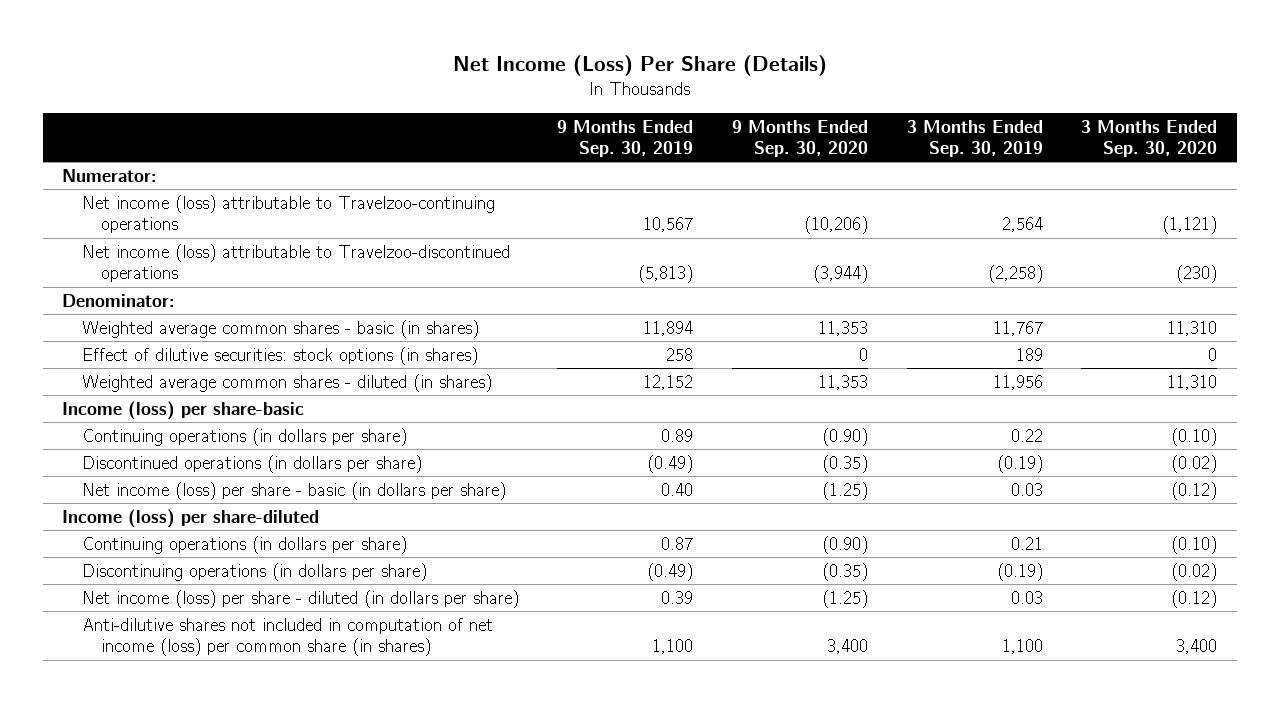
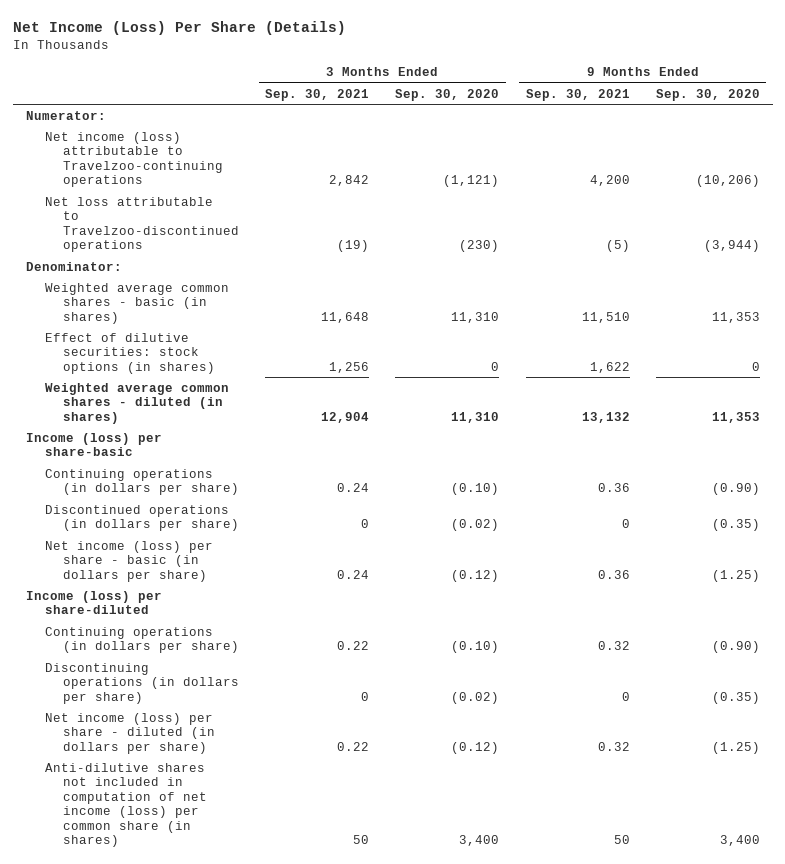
[557,119,694,157] 9 Months Ended Sep. 30, 2019 -> none
[906,119,1043,157] 3 Months Ended Sep. 30, 2019 -> none
none -> [265,88,370,101] Sep. 30, 2021
none -> [525,88,630,101] Sep. 30, 2021
[81,243,510,283] Net income (loss) attributable to Travelzoo-discontinued operations -> [44,196,240,253] Net loss attributable to Travelzoo-discontinued operations

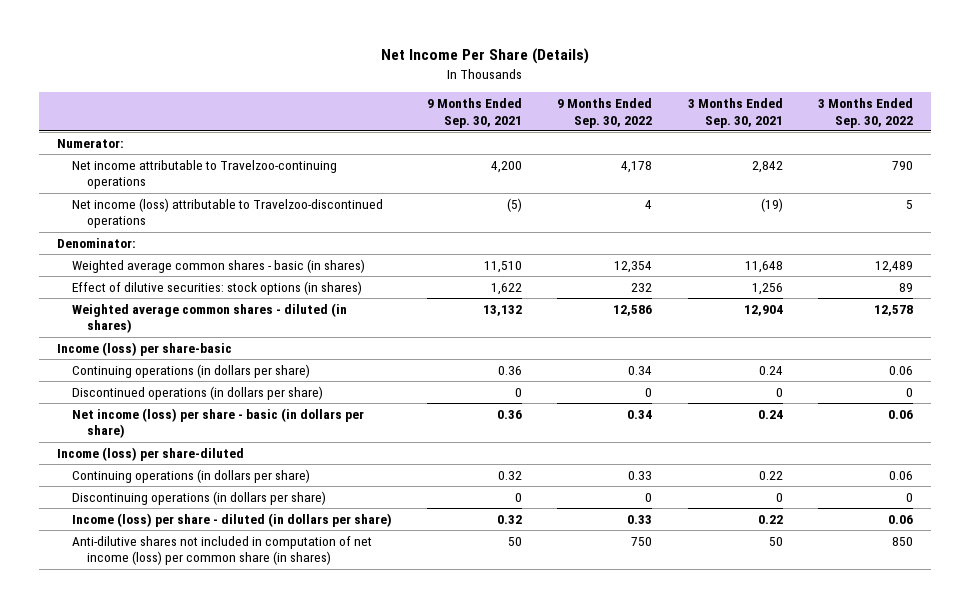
[12,21,346,36] Net Income (Loss) Per Share (Details) -> [380,48,589,65] Net Income Per Share (Details)
[395,88,500,101] Sep. 30, 2020 -> none
[655,88,760,101] Sep. 30, 2020 -> none
none -> [557,98,653,128] 9 Months Ended Sep. 30, 2022
none -> [817,98,913,128] 3 Months Ended Sep. 30, 2022
[44,131,224,188] Net income (loss) attributable to Travelzoo-continuing operations -> [71,159,337,190] Net income attributable to Travelzoo-continuing operations
[44,196,240,253] Net loss attributable to Travelzoo-discontinued operations -> [71,197,383,229] Net income (loss) attributable to Travelzoo-discontinued operations
[44,712,216,754] Net income (loss) per share - diluted (in dollars per share) -> [71,512,392,527] Income (loss) per share - diluted (in dollars per share)

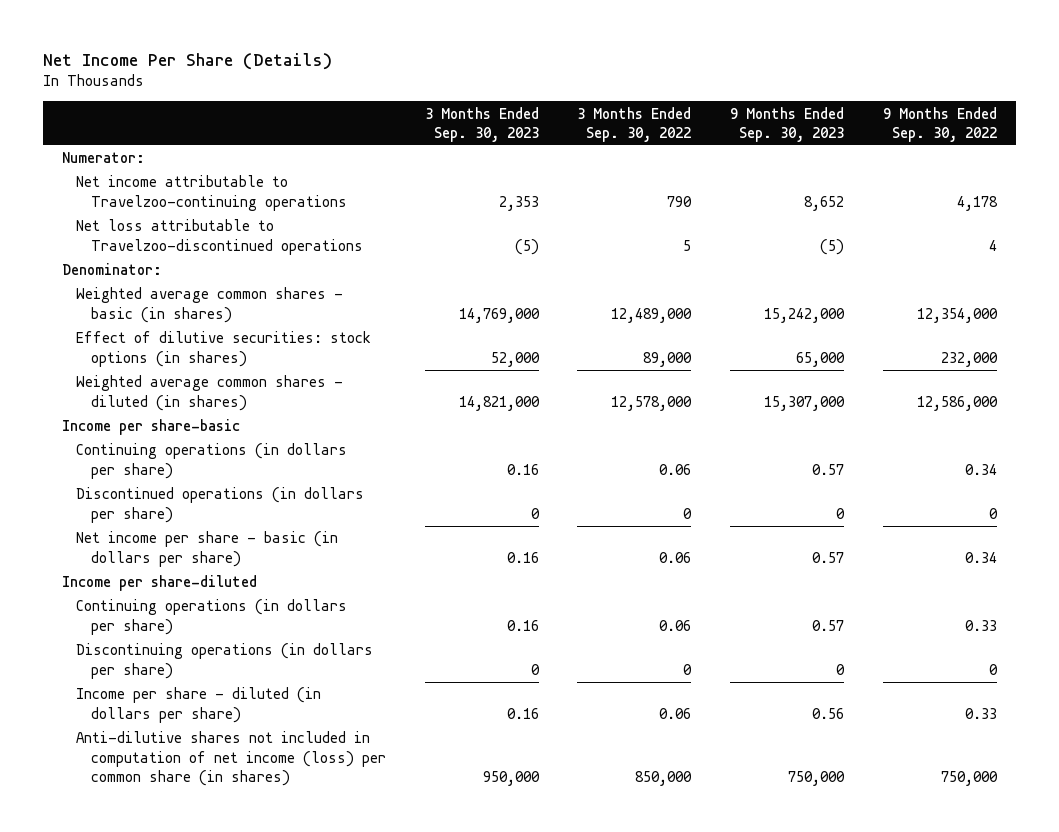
[427,98,523,128] 9 Months Ended Sep. 30, 2021 -> none
[687,98,783,128] 3 Months Ended Sep. 30, 2021 -> none
none -> [424,106,539,143] 3 Months Ended Sep. 30, 2023
none -> [730,106,845,143] 9 Months Ended Sep. 30, 2023
[71,197,383,229] Net income (loss) attributable to Travelzoo-discontinued operations -> [76,219,363,255] Net loss attributable to Travelzoo-discontinued operations
[614,260,653,273] 12,354 -> [916,307,998,323] 12,354,000
[874,260,913,273] 12,489 -> [611,307,693,323] 12,489,000
[631,282,653,292] 232 -> [940,351,998,367] 232,000
[898,282,913,292] 89 -> [643,351,693,367] 89,000
[613,304,653,316] 12,586 -> [916,395,998,411] 12,586,000
[873,304,913,316] 12,578 -> [611,395,693,411] 12,578,000
[56,341,232,356] Income (loss) per share-basic -> [62,419,241,436] Income per share-basic
[71,407,364,439] Net income (loss) per share - basic (in dollars per share) -> [76,531,339,567] Net income per share - basic (in dollars per share)
[56,446,244,461] Income (loss) per share-diluted -> [62,575,258,592] Income per share-diluted
[71,512,392,527] Income (loss) per share - diluted (in dollars per share) -> [76,687,322,723] Income per share - diluted (in dollars per share)
[631,536,653,546] 750 -> [940,771,998,787] 750,000
[891,536,913,546] 850 -> [635,771,693,787] 850,000

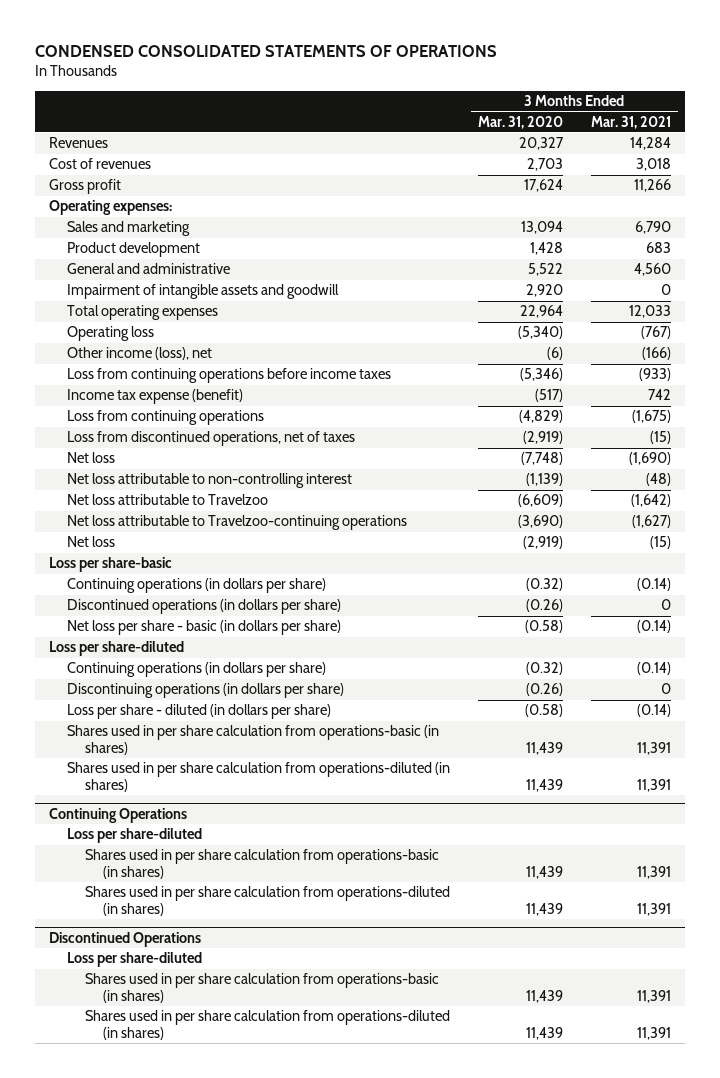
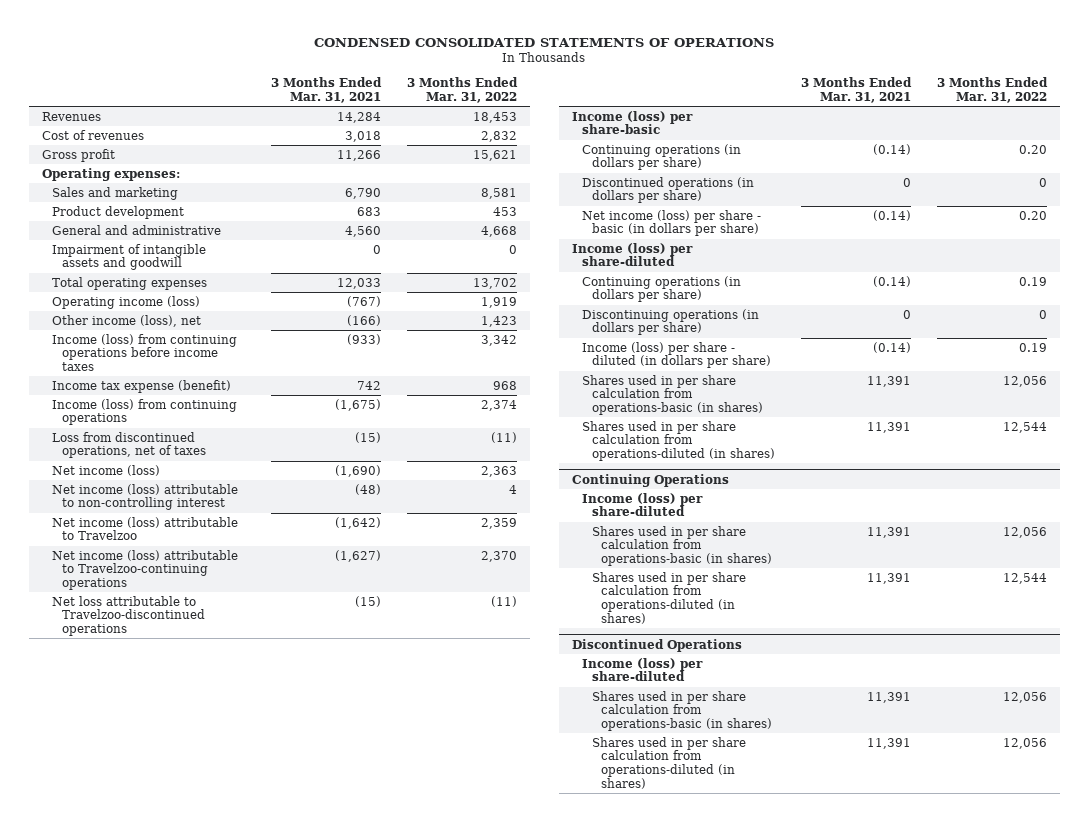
[477,115,563,129] Mar. 31, 2020 -> none
none -> [407,77,519,103] 3 Months Ended Mar. 31, 2022
[66,326,154,342] Operating loss -> [52,295,201,309] Operating income (loss)
[66,368,391,384] Loss from continuing operations before income taxes -> [52,333,238,371] Income (loss) from continuing operations before income taxes
[66,410,264,426] Loss from continuing operations -> [52,398,238,426] Income (loss) from continuing operations
[66,452,115,464] Net loss -> [52,464,161,476] Net income (loss)
[66,473,352,489] Net loss attributable to non-controlling interest -> [52,483,239,511] Net income (loss) attributable to non-controlling interest
[66,494,268,506] Net loss attributable to Travelzoo -> [52,516,239,541] Net income (loss) attributable to Travelzoo
[66,515,407,531] Net loss attributable to Travelzoo-continuing operations -> [52,549,239,590] Net income (loss) attributable to Travelzoo-continuing operations
[66,536,115,548] Net loss -> [52,595,205,636] Net loss attributable to Travelzoo-discontinued operations
[48,557,172,573] Loss per share-basic -> [571,110,693,135] Income (loss) per share-basic
[66,620,341,636] Net loss per share - basic (in dollars per share) -> [581,209,761,237] Net income (loss) per share - basic (in dollars per share)
[48,641,184,657] Loss per share-diluted -> [571,242,693,267] Income (loss) per share-diluted
[66,704,331,720] Loss per share - diluted (in dollars per share) -> [581,341,771,369] Income (loss) per share - diluted (in dollars per share)
[66,828,202,844] Loss per share-diluted -> [581,492,703,517] Income (loss) per share-diluted
[66,952,202,968] Loss per share-diluted -> [581,657,703,682] Income (loss) per share-diluted

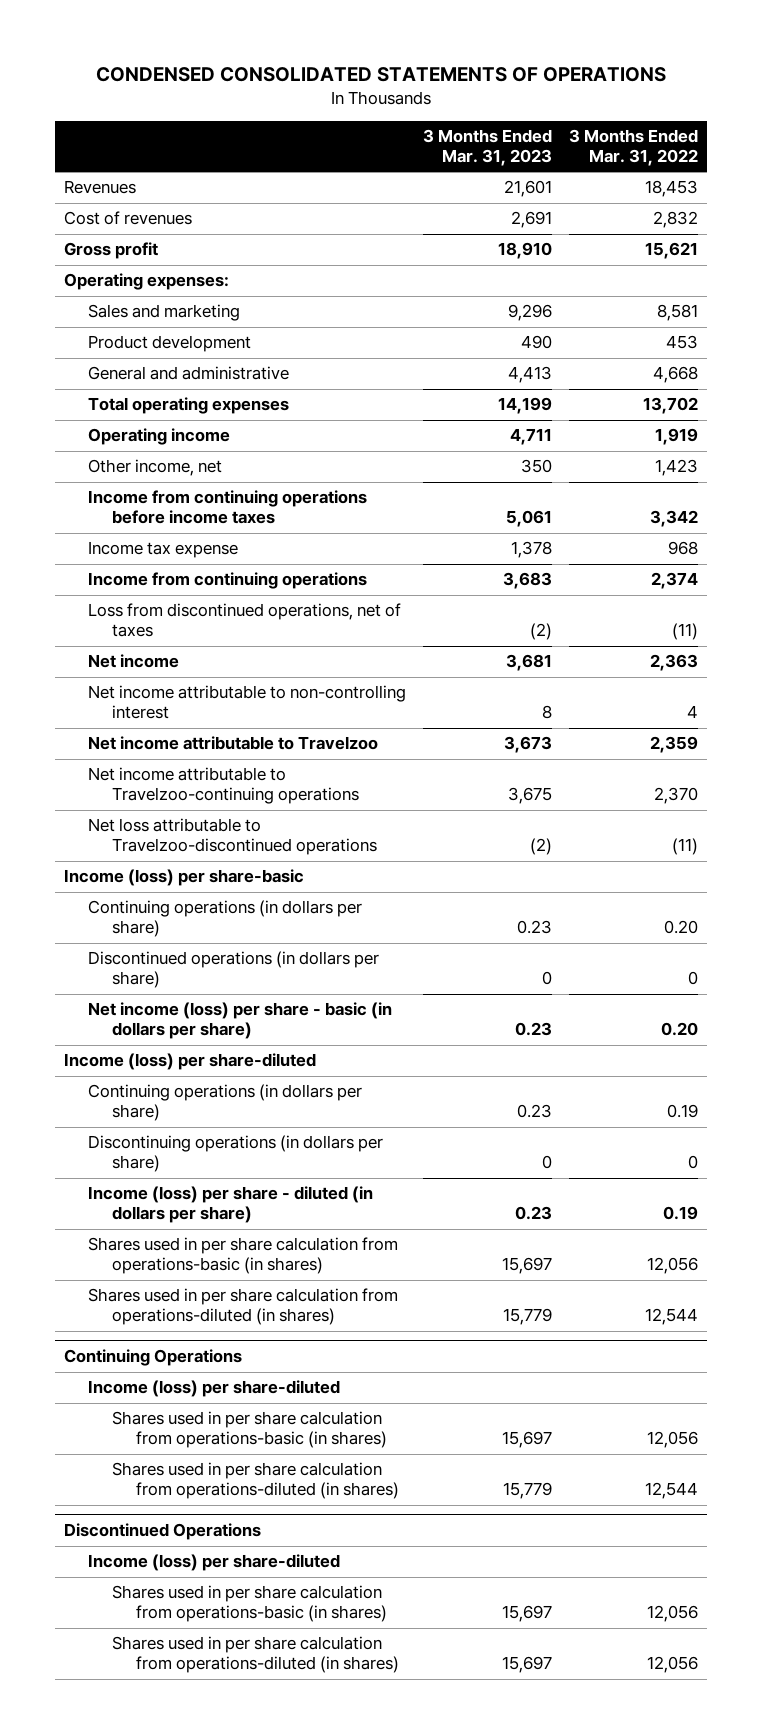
[271,77,383,103] 3 Months Ended Mar. 31, 2021 -> none
none -> [423,129,553,166] 3 Months Ended Mar. 31, 2023
[52,243,207,271] Impairment of intangible assets and goodwill -> none
[52,295,201,309] Operating income (loss) -> [87,428,230,446] Operating income
[52,314,202,327] Other income (loss), net -> [87,459,222,477] Other income, net
[52,333,238,371] Income (loss) from continuing operations before income taxes -> [87,490,367,525] Income from continuing operations before income taxes
[52,379,232,393] Income tax expense (benefit) -> [87,541,238,559] Income tax expense
[52,398,238,426] Income (loss) from continuing operations -> [87,572,367,590] Income from continuing operations
[52,464,161,476] Net income (loss) -> [87,654,179,669] Net income
[52,483,239,511] Net income (loss) attributable to non-controlling interest -> [87,685,406,720] Net income attributable to non-controlling interest
[52,516,239,541] Net income (loss) attributable to Travelzoo -> [87,736,378,751] Net income attributable to Travelzoo
[52,549,239,590] Net income (loss) attributable to Travelzoo-continuing operations -> [87,767,360,805] Net income attributable to Travelzoo-continuing operations

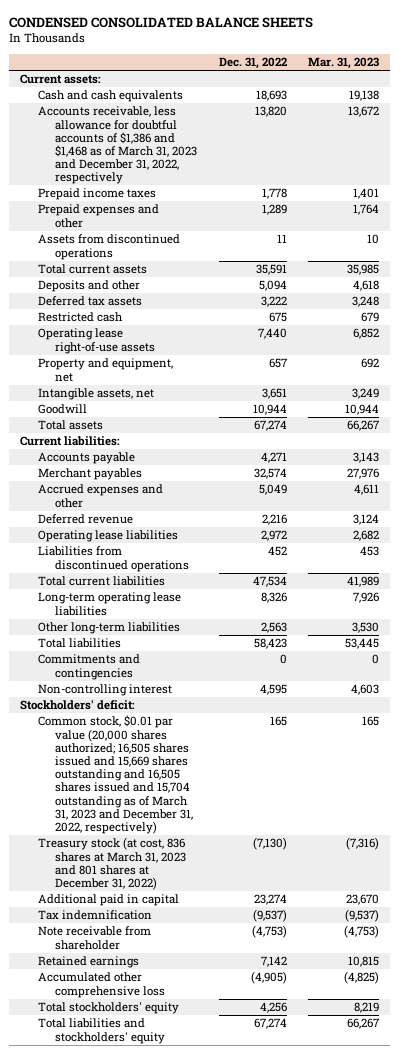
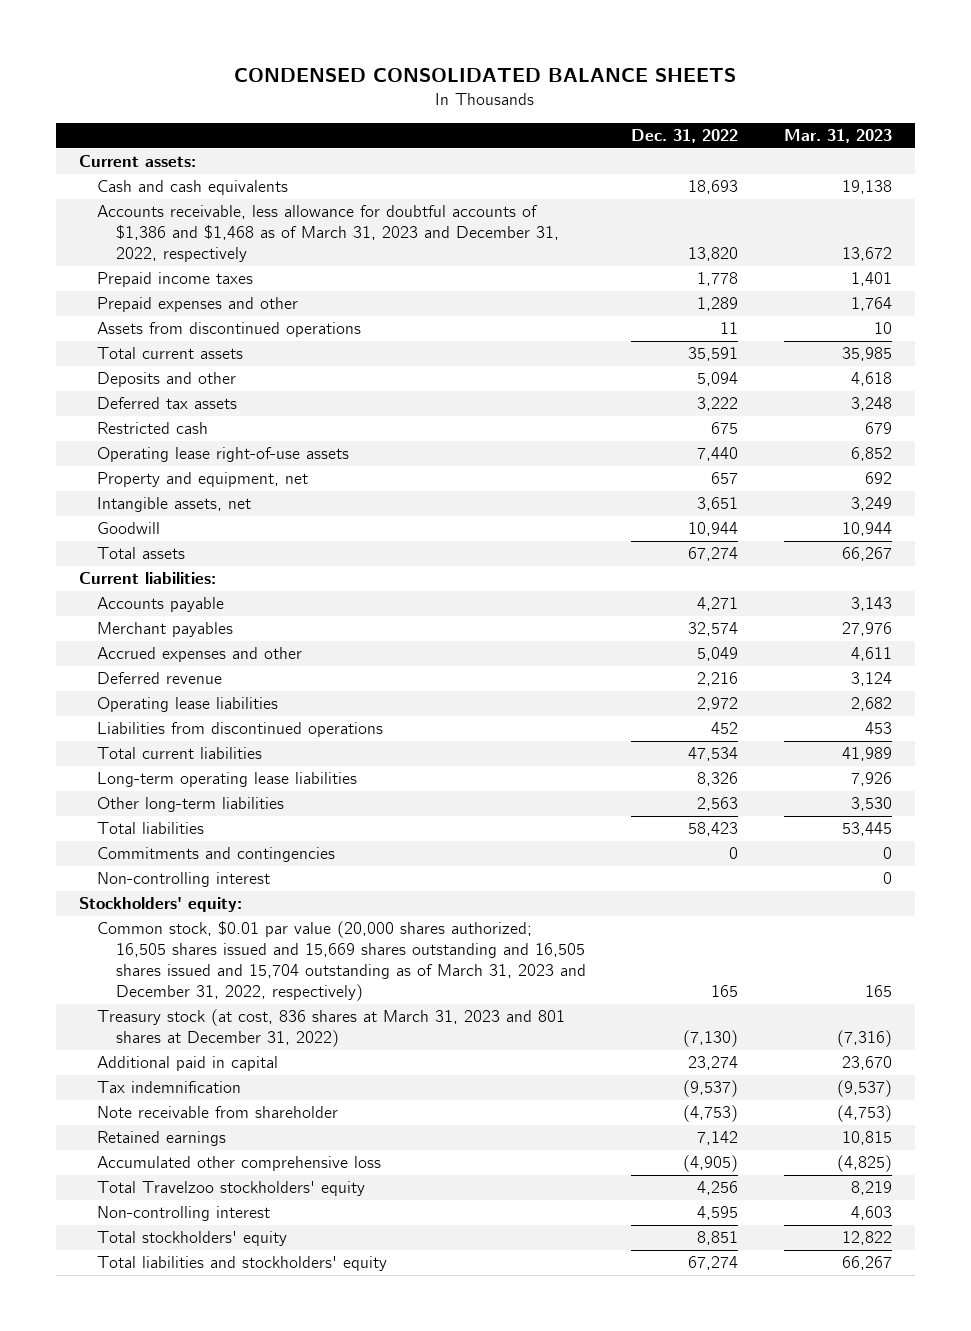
none -> [97,872,271,888] Non-controlling interest
[19,700,135,711] Stockholders' deficit: -> [78,897,242,913] Stockholders' equity:
none -> [97,1181,366,1197] Total Travelzoo stockholders' equity
[37,684,172,697] Non-controlling interest -> [97,1206,271,1222] Non-controlling interest
[259,1002,287,1014] 4,256 -> [697,1231,739,1246] 8,851
[354,1002,380,1014] 8,219 -> [841,1231,892,1246] 12,822

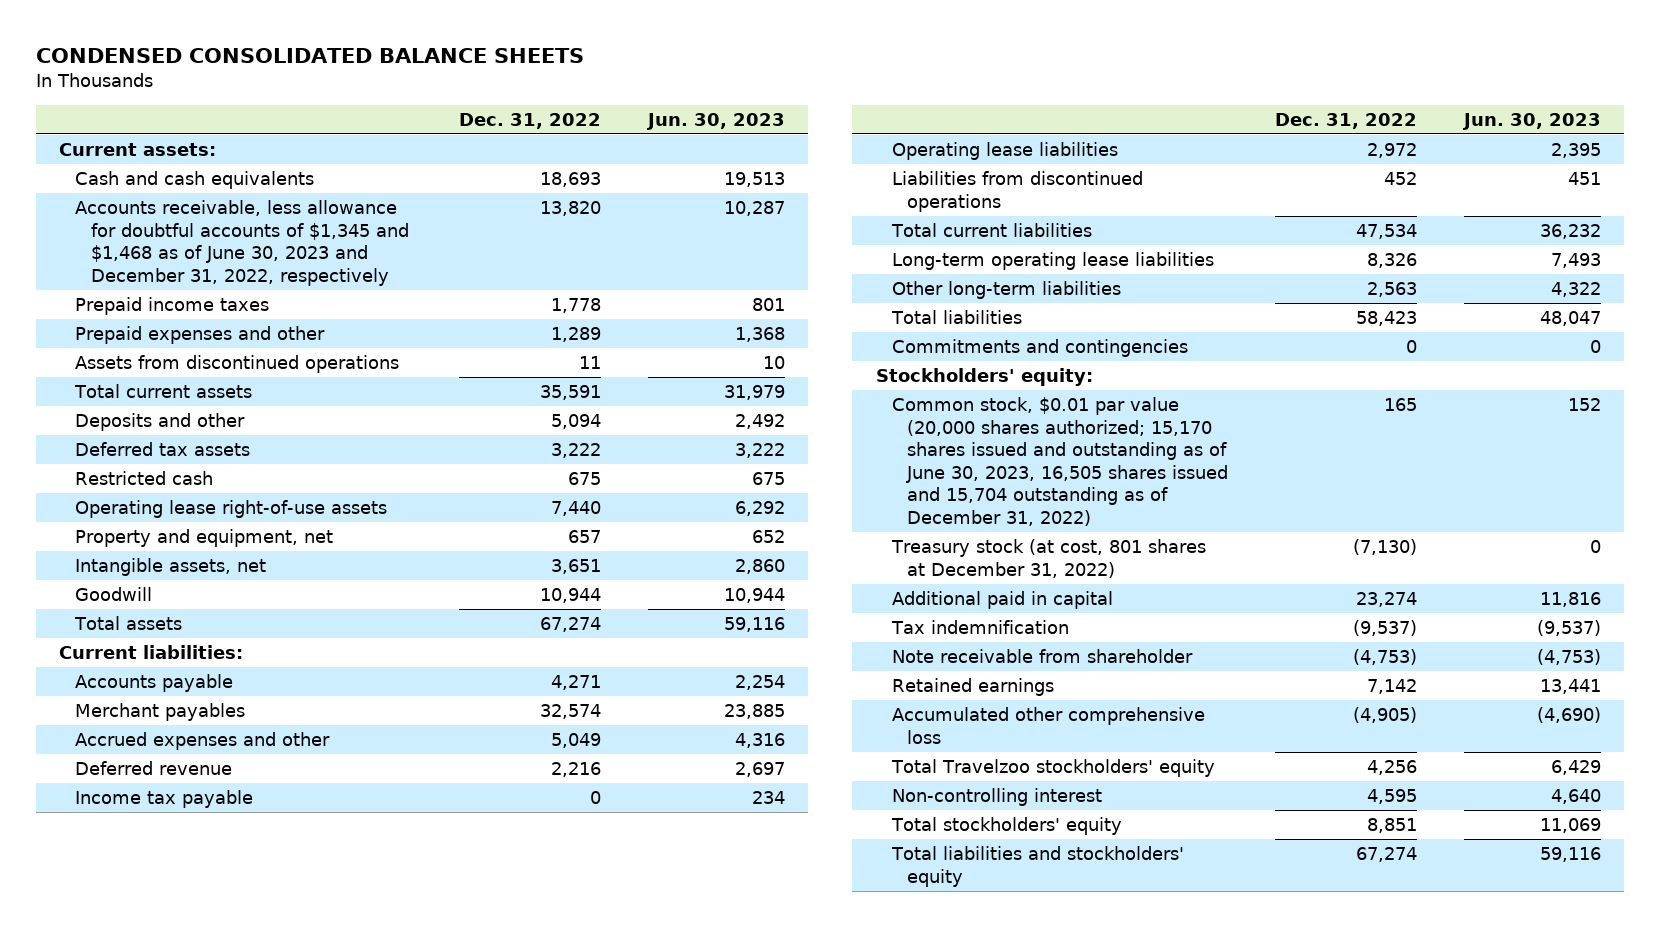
[783,129,892,144] Mar. 31, 2023 -> none
none -> [645,112,785,130] Jun. 30, 2023
[97,205,559,263] Accounts receivable, less allowance for doubtful accounts of $1,386 and $1,468 as of March 31, 2023 and December 31, 2022, respectively -> [75,199,410,286] Accounts receivable, less allowance for doubtful accounts of $1,345 and $1,468 as of June 30, 2023 and December 31, 2022, respectively
none -> [75,789,254,808] Income tax payable
[97,872,271,888] Non-controlling interest -> none
[97,921,586,1002] Common stock, $0.01 par value (20,000 shares authorized; 16,505 shares issued and 15,669 shares outstanding and 16,505 shares issued and 15,704 outstanding as of March 31, 2023 and December 31, 2022, respectively) -> [891,396,1229,527] Common stock, $0.01 par value (20,000 shares authorized; 15,170 shares issued and outstanding as of June 30, 2023, 16,505 shares issued and 15,704 outstanding as of December 31, 2022)
[97,1009,566,1048] Treasury stock (at cost, 836 shares at March 31, 2023 and 801 shares at December 31, 2022) -> [890,538,1206,578] Treasury stock (at cost, 801 shares at December 31, 2022)

